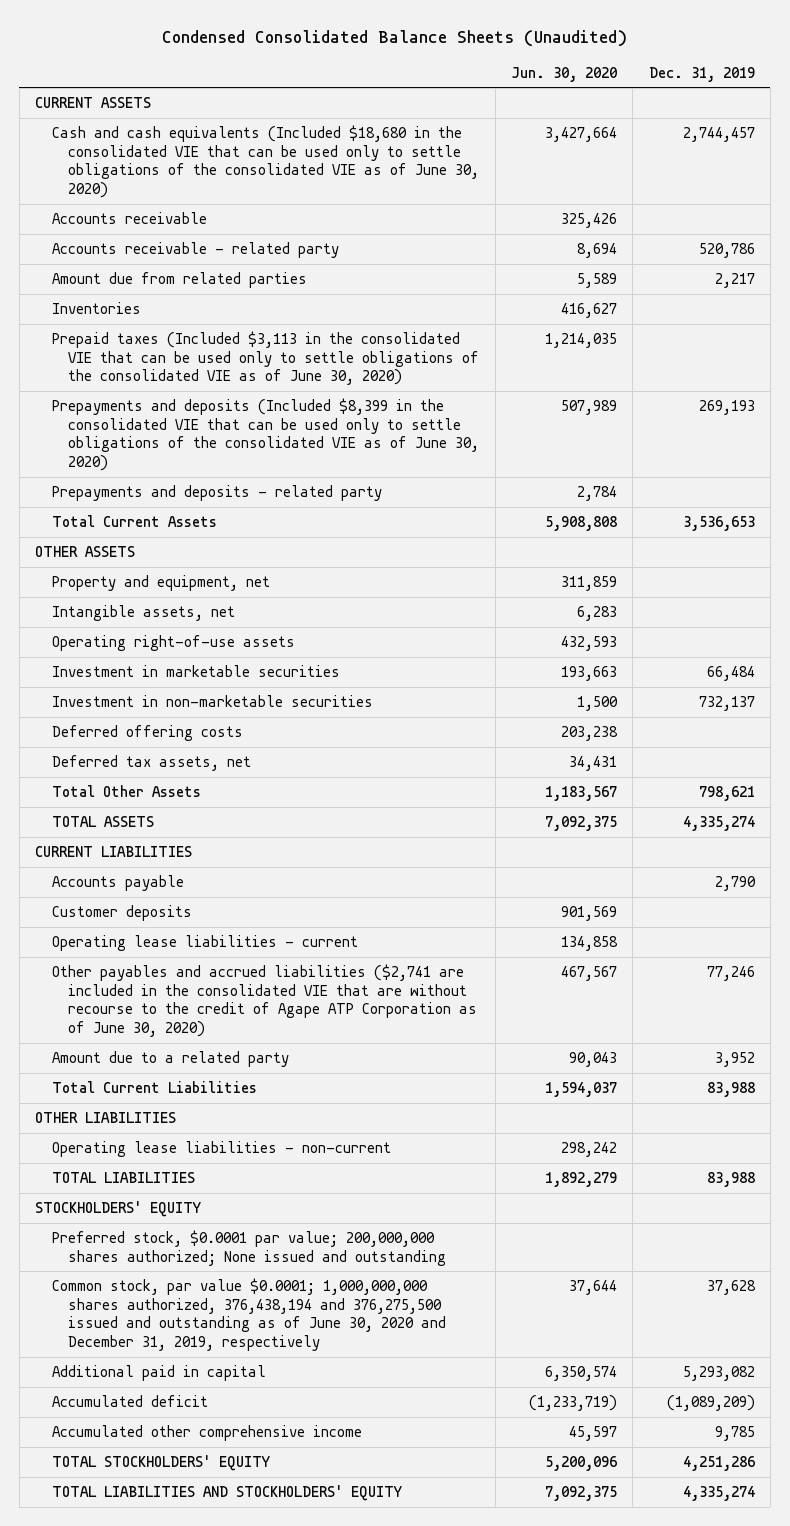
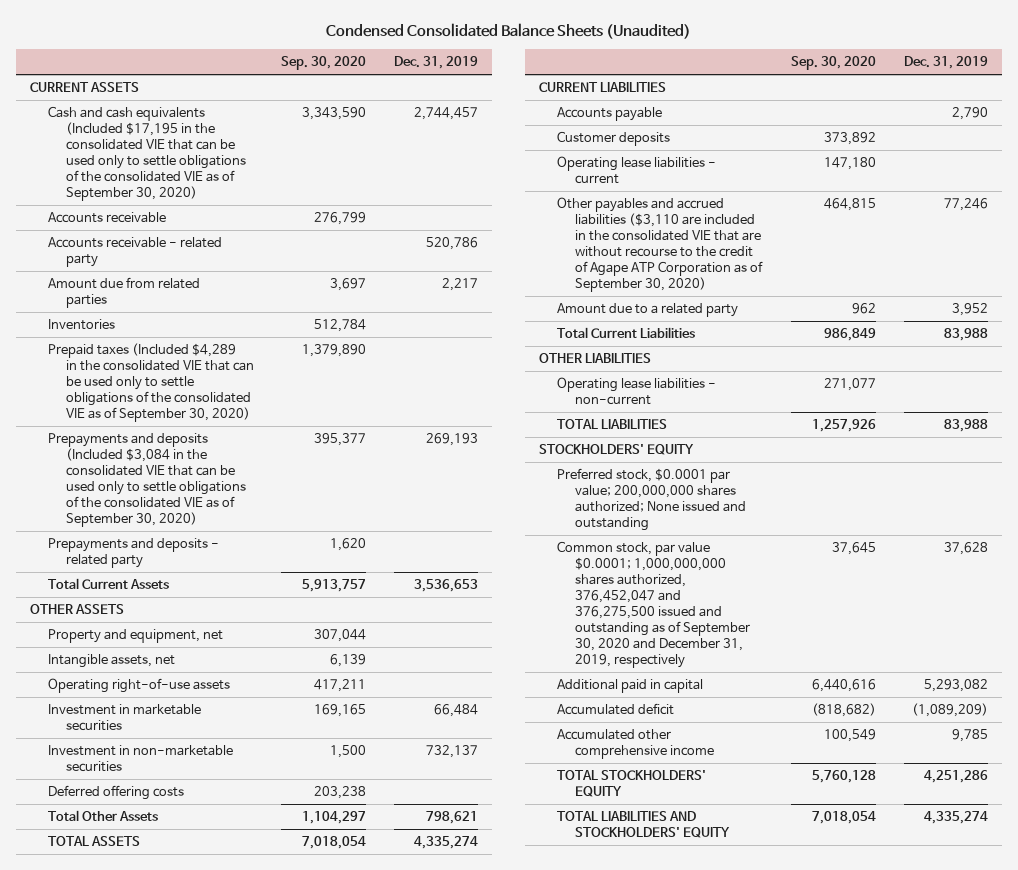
[510,66,617,82] Jun. 30, 2020 -> none
none -> [281,56,367,71] Sep. 30, 2020
[51,125,480,199] Cash and cash equivalents (Included $18,680 in the consolidated VIE that can be used only to settle obligations of the consolidated VIE as of June 30, 2020) -> [47,106,246,201] Cash and cash equivalents (Included $17,195 in the consolidated VIE that can be used only to settle obligations of the consolidated VIE as of September 30, 2020)
[51,331,480,386] Prepaid taxes (Included $3,113 in the consolidated VIE that can be used only to settle obligations of the consolidated VIE as of June 30, 2020) -> [47,343,254,422] Prepaid taxes (Included $4,289 in the consolidated VIE that can be used only to settle obligations of the consolidated VIE as of September 30, 2020)
[51,398,480,472] Prepayments and deposits (Included $8,399 in the consolidated VIE that can be used only to settle obligations of the consolidated VIE as of June 30, 2020) -> [47,433,246,527] Prepayments and deposits (Included $3,084 in the consolidated VIE that can be used only to settle obligations of the consolidated VIE as of September 30, 2020)
[51,755,251,772] Deferred tax assets, net -> none
[51,964,478,1038] Other payables and accrued liabilities ($2,741 are included in the consolidated VIE that are without recourse to the credit of Agape ATP Corporation as of June 30, 2020) -> [557,197,764,292] Other payables and accrued liabilities ($3,110 are included in the consolidated VIE that are without recourse to the credit of Agape ATP Corporation as of September 30, 2020)
[51,1278,447,1352] Common stock, par value $0.0001; 1,000,000,000 shares authorized, 376,438,194 and 376,275,500 issued and outstanding as of June 30, 2020 and December 31, 2019, respectively -> [557,541,751,668] Common stock, par value $0.0001; 1,000,000,000 shares authorized, 376,452,047 and 376,275,500 issued and outstanding as of September 30, 2020 and December 31, 2019, respectively

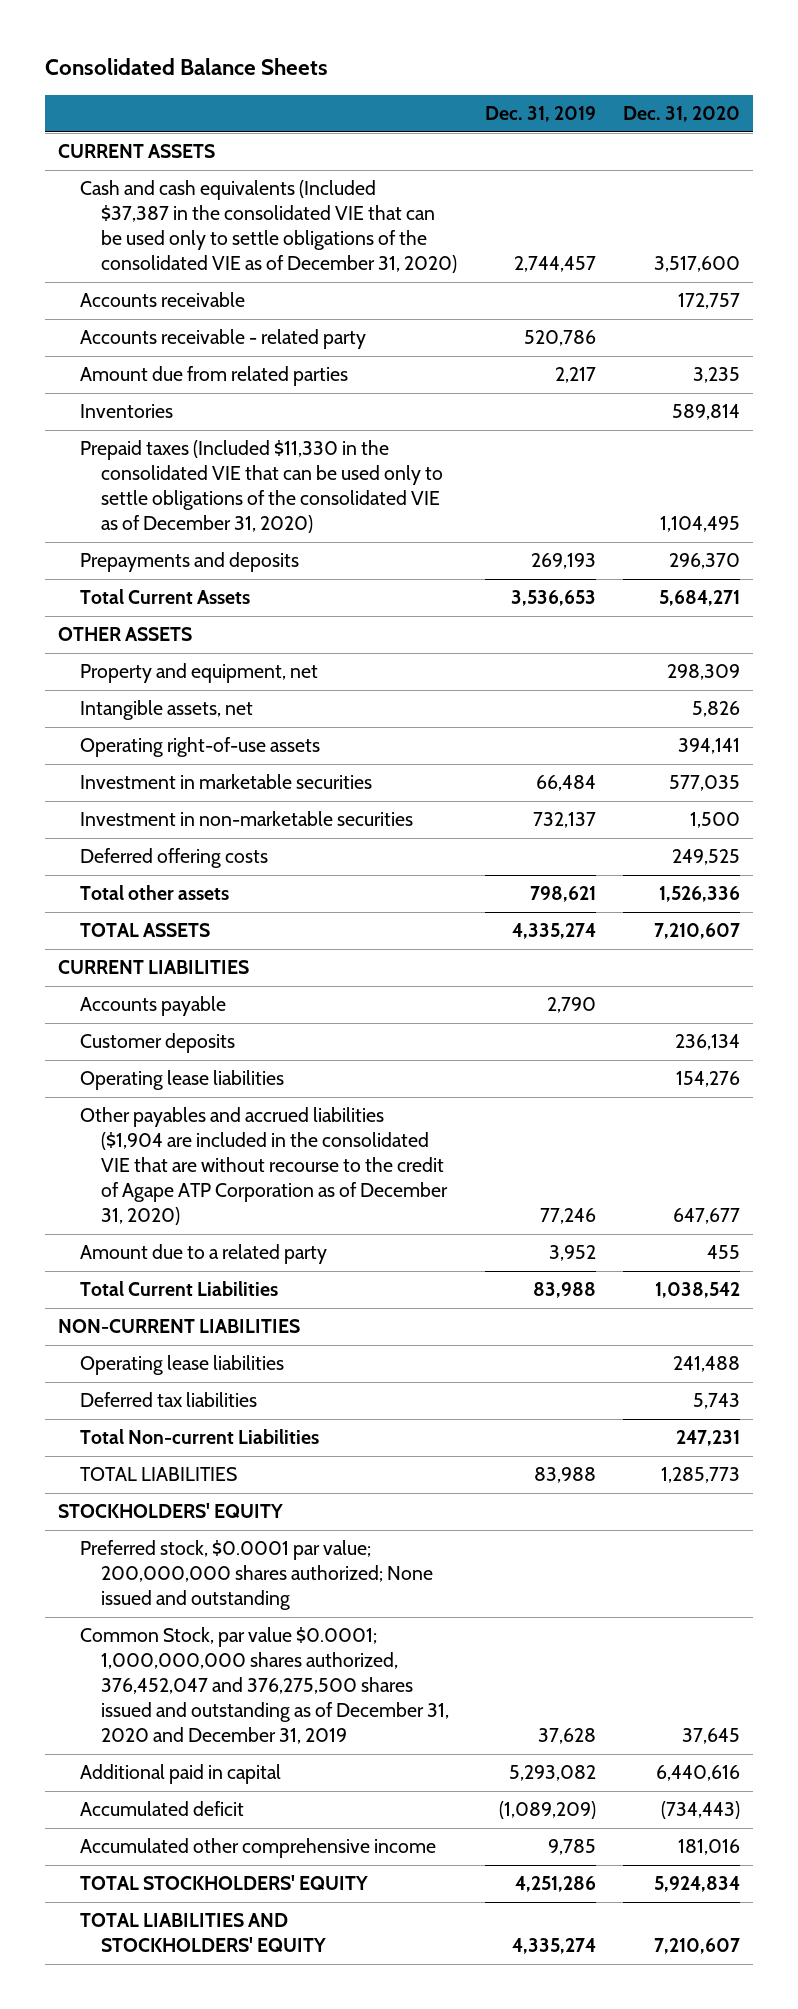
[325,22,691,39] Condensed Consolidated Balance Sheets (Unaudited) -> [44,58,328,76] Consolidated Balance Sheets
[281,56,367,71] Sep. 30, 2020 -> none
none -> [622,105,740,122] Dec. 31, 2020
[47,106,246,201] Cash and cash equivalents (Included $17,195 in the consolidated VIE that can be used only to settle obligations of the consolidated VIE as of September 30, 2020) -> [79,180,458,274] Cash and cash equivalents (Included $37,387 in the consolidated VIE that can be used only to settle obligations of the consolidated VIE as of December 31, 2020)
[47,538,219,569] Prepayments and deposits - related party -> none
[47,343,254,422] Prepaid taxes (Included $4,289 in the consolidated VIE that can be used only to settle obligations of the consolidated VIE as of September 30, 2020) -> [79,440,444,534] Prepaid taxes (Included $11,330 in the consolidated VIE that can be used only to settle obligations of the consolidated VIE as of December 31, 2020)
[47,433,246,527] Prepayments and deposits (Included $3,084 in the consolidated VIE that can be used only to settle obligations of the consolidated VIE as of September 30, 2020) -> [79,552,299,573] Prepayments and deposits
[47,810,158,822] Total Other Assets -> [79,885,229,901] Total other assets
[557,156,717,185] Operating lease liabilities - current -> [79,1070,284,1091] Operating lease liabilities
[557,197,764,292] Other payables and accrued liabilities ($3,110 are included in the consolidated VIE that are without recourse to the credit of Agape ATP Corporation as of September 30, 2020) -> [79,1107,449,1226] Other payables and accrued liabilities ($1,904 are included in the consolidated VIE that are without recourse to the credit of Agape ATP Corporation as of December 31, 2020)
[539,353,652,364] OTHER LIABILITIES -> [58,1319,301,1334] NON-CURRENT LIABILITIES
[557,377,717,406] Operating lease liabilities - non-current -> [79,1355,284,1376] Operating lease liabilities
none -> [79,1392,257,1408] Deferred tax liabilities
none -> [79,1429,319,1445] Total Non-current Liabilities
[557,541,751,668] Common stock, par value $0.0001; 1,000,000,000 shares authorized, 376,452,047 and 376,275,500 issued and outstanding as of September 30, 2020 and December 31, 2019, respectively -> [79,1627,450,1745] Common Stock, par value $0.0001; 1,000,000,000 shares authorized, 376,452,047 and 376,275,500 shares issued and outstanding as of December 31, 2020 and December 31, 2019

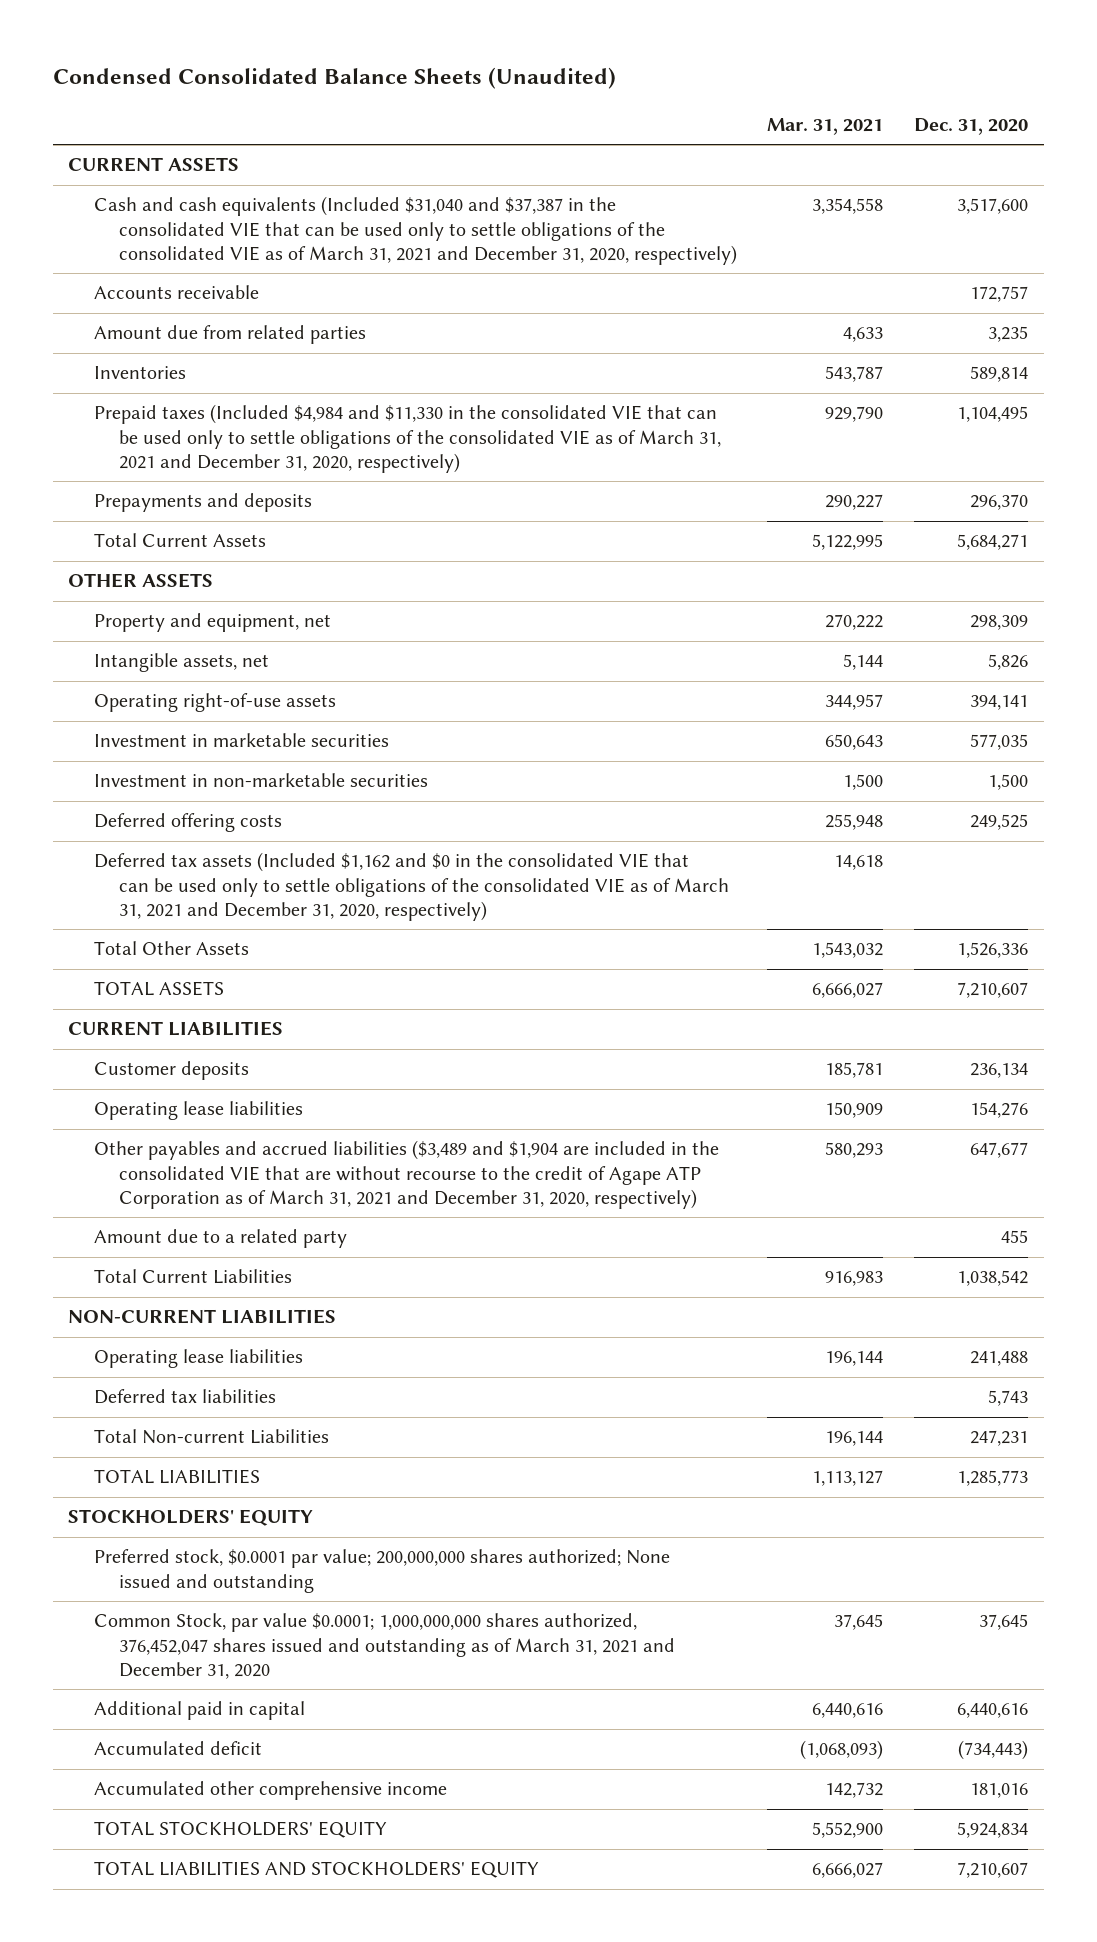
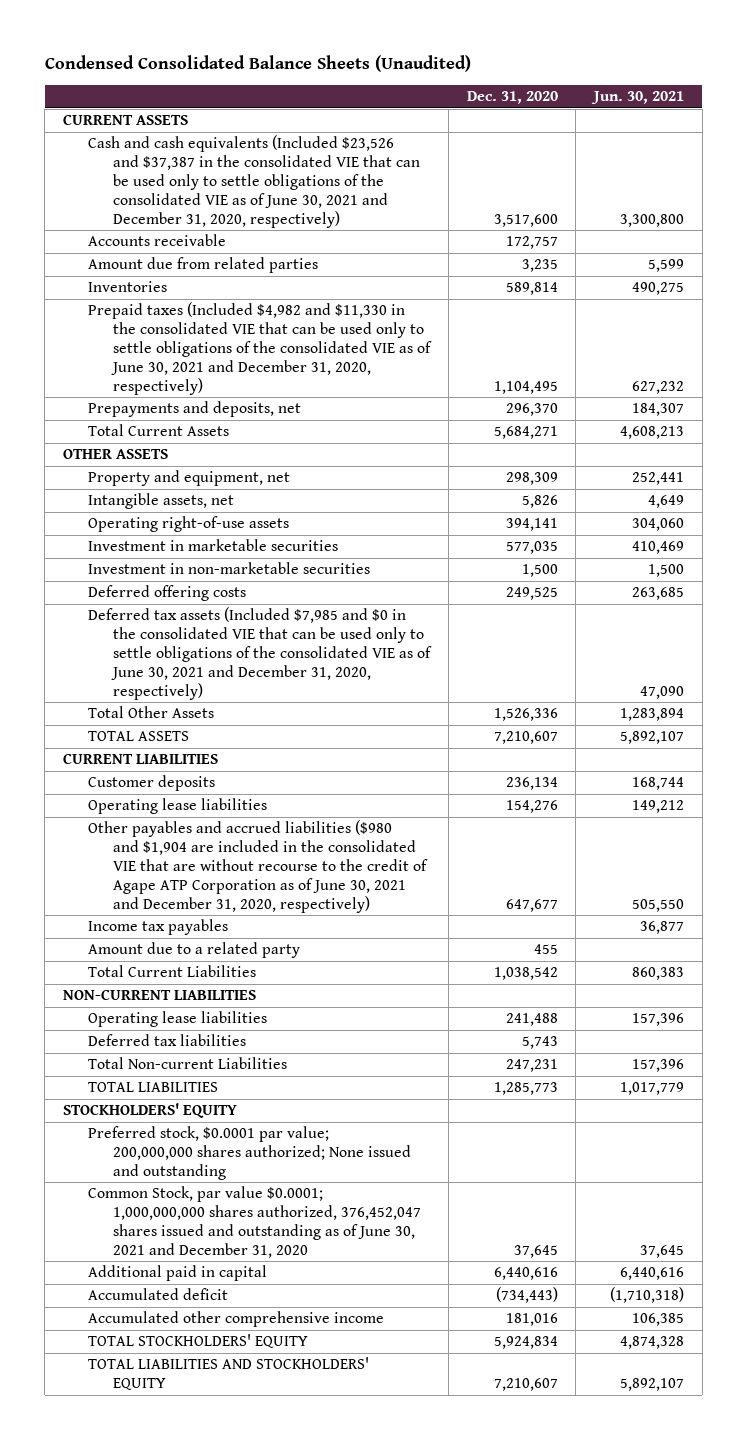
[767,117,884,135] Mar. 31, 2021 -> none
none -> [591,91,685,105] Jun. 30, 2021
[93,196,737,265] Cash and cash equivalents (Included $31,040 and $37,387 in the consolidated VIE that can be used only to settle obligations of the consolidated VIE as of March 31, 2021 and December 31, 2020, respectively) -> [88,135,420,228] Cash and cash equivalents (Included $23,526 and $37,387 in the consolidated VIE that can be used only to settle obligations of the consolidated VIE as of June 30, 2021 and December 31, 2020, respectively)
[93,404,721,473] Prepaid taxes (Included $4,984 and $11,330 in the consolidated VIE that can be used only to settle obligations of the consolidated VIE as of March 31, 2021 and December 31, 2020, respectively) -> [88,302,432,395] Prepaid taxes (Included $4,982 and $11,330 in the consolidated VIE that can be used only to settle obligations of the consolidated VIE as of June 30, 2021 and December 31, 2020, respectively)
[93,493,312,513] Prepayments and deposits -> [88,401,302,418] Prepayments and deposits, net
[93,852,729,921] Deferred tax assets (Included $1,162 and $0 in the consolidated VIE that can be used only to settle obligations of the consolidated VIE as of March 31, 2021 and December 31, 2020, respectively) -> [88,607,432,700] Deferred tax assets (Included $7,985 and $0 in the consolidated VIE that can be used only to settle obligations of the consolidated VIE as of June 30, 2021 and December 31, 2020, respectively)
[93,1140,719,1209] Other payables and accrued liabilities ($3,489 and $1,904 are included in the consolidated VIE that are without recourse to the credit of Agape ATP Corporation as of March 31, 2021 and December 31, 2020, respectively) -> [88,820,428,913] Other payables and accrued liabilities ($980 and $1,904 are included in the consolidated VIE that are without recourse to the credit of Agape ATP Corporation as of June 30, 2021 and December 31, 2020, respectively)
none -> [88,919,229,936] Income tax payables
[93,1613,675,1679] Common Stock, par value $0.0001; 1,000,000,000 shares authorized, 376,452,047 shares issued and outstanding as of March 31, 2021 and December 31, 2020 -> [88,1186,421,1258] Common Stock, par value $0.0001; 1,000,000,000 shares authorized, 376,452,047 shares issued and outstanding as of June 30, 2021 and December 31, 2020

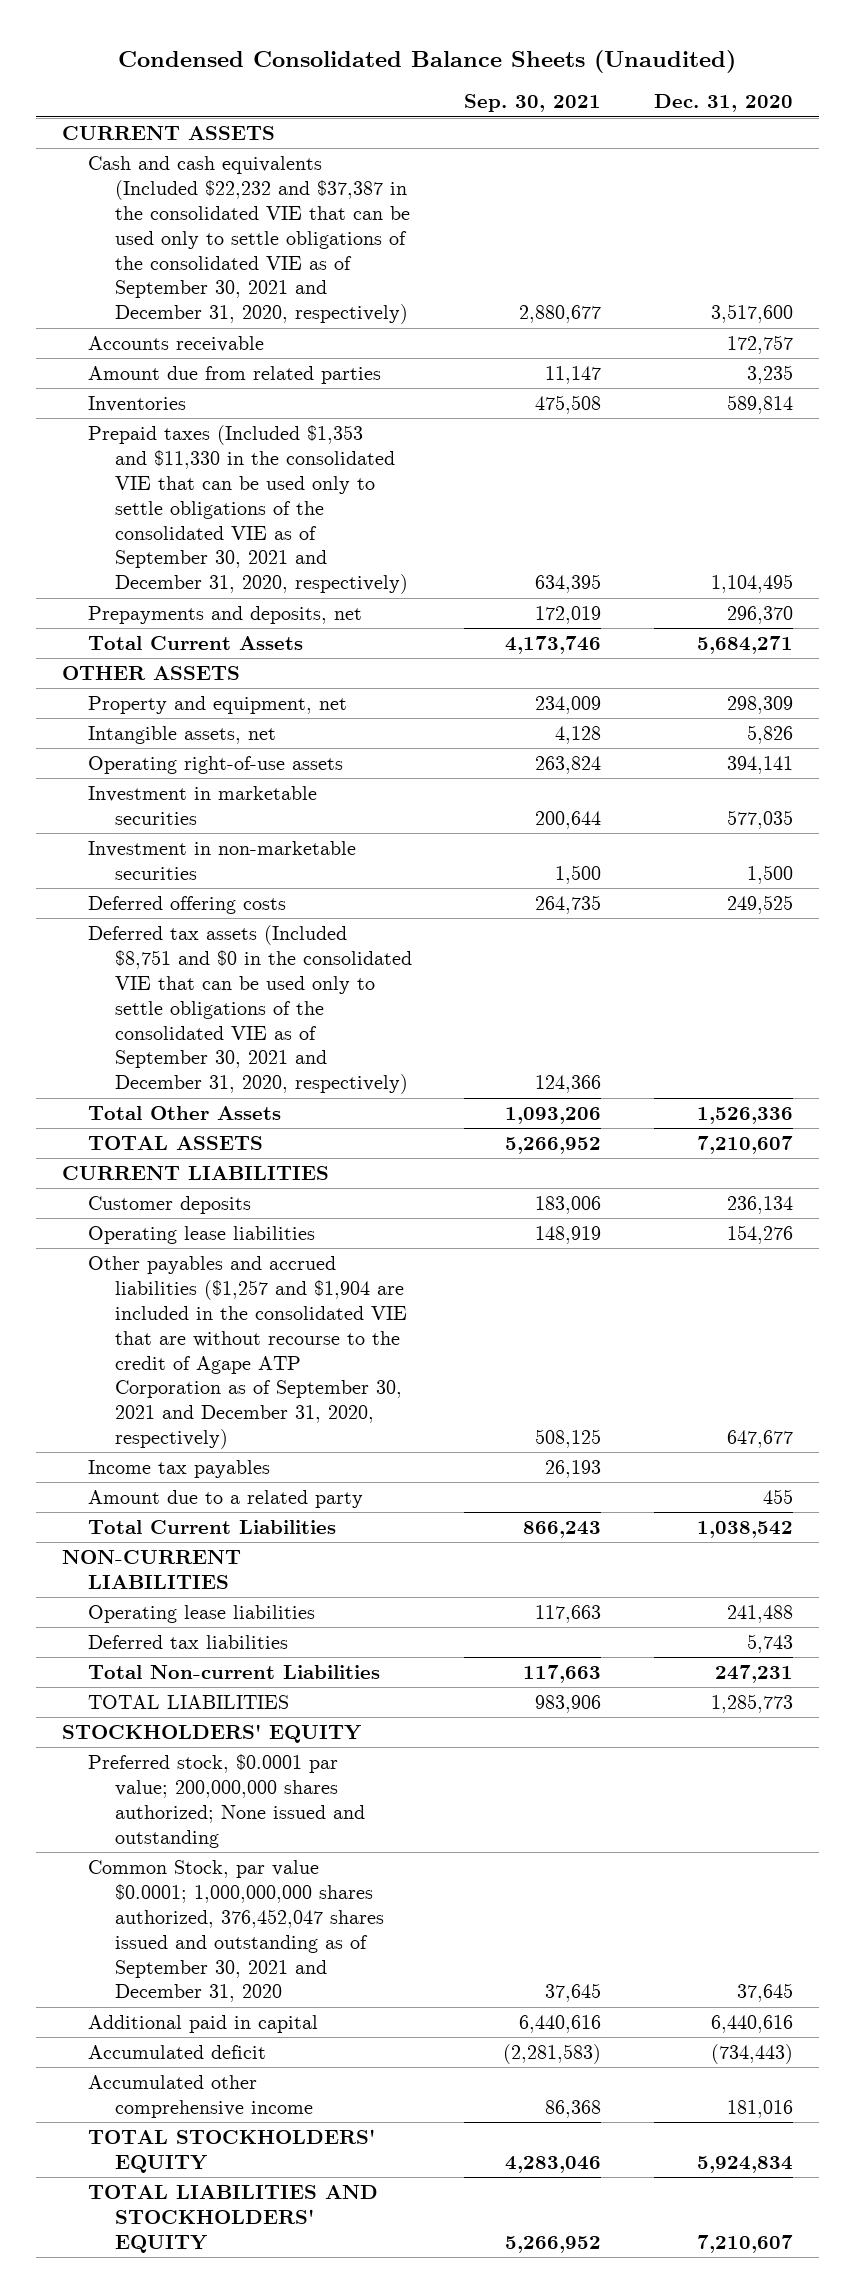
[591,91,685,105] Jun. 30, 2021 -> none
none -> [464,94,602,113] Sep. 30, 2021
[88,135,420,228] Cash and cash equivalents (Included $23,526 and $37,387 in the consolidated VIE that can be used only to settle obligations of the consolidated VIE as of June 30, 2021 and December 31, 2020, respectively) -> [88,155,410,325] Cash and cash equivalents (Included $22,232 and $37,387 in the consolidated VIE that can be used only to settle obligations of the consolidated VIE as of September 30, 2021 and December 31, 2020, respectively)
[88,302,432,395] Prepaid taxes (Included $4,982 and $11,330 in the consolidated VIE that can be used only to settle obligations of the consolidated VIE as of June 30, 2021 and December 31, 2020, respectively) -> [88,424,408,595] Prepaid taxes (Included $1,353 and $11,330 in the consolidated VIE that can be used only to settle obligations of the consolidated VIE as of September 30, 2021 and December 31, 2020, respectively)
[88,607,432,700] Deferred tax assets (Included $7,985 and $0 in the consolidated VIE that can be used only to settle obligations of the consolidated VIE as of June 30, 2021 and December 31, 2020, respectively) -> [88,924,412,1095] Deferred tax assets (Included $8,751 and $0 in the consolidated VIE that can be used only to settle obligations of the consolidated VIE as of September 30, 2021 and December 31, 2020, respectively)
[88,820,428,913] Other payables and accrued liabilities ($980 and $1,904 are included in the consolidated VIE that are without recourse to the credit of Agape ATP Corporation as of June 30, 2021 and December 31, 2020, respectively) -> [88,1255,407,1450] Other payables and accrued liabilities ($1,257 and $1,904 are included in the consolidated VIE that are without recourse to the credit of Agape ATP Corporation as of September 30, 2021 and December 31, 2020, respectively)
[88,1186,421,1258] Common Stock, par value $0.0001; 1,000,000,000 shares authorized, 376,452,047 shares issued and outstanding as of June 30, 2021 and December 31, 2020 -> [88,1859,384,2003] Common Stock, par value $0.0001; 1,000,000,000 shares authorized, 376,452,047 shares issued and outstanding as of September 30, 2021 and December 31, 2020

